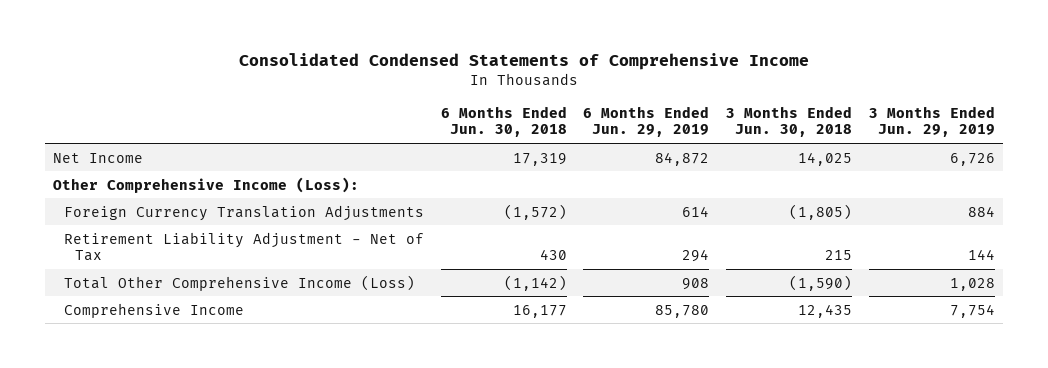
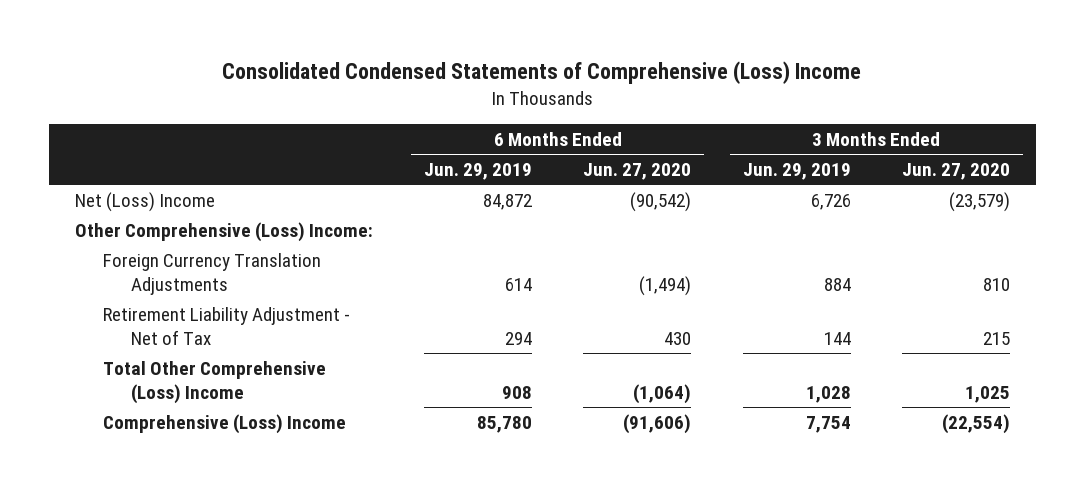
[238,53,809,71] Consolidated Condensed Statements of Comprehensive Income -> [222,60,862,84] Consolidated Condensed Statements of Comprehensive (Loss) Income
[440,106,567,138] 6 Months Ended Jun. 30, 2018 -> none
[726,106,853,138] 3 Months Ended Jun. 30, 2018 -> none
none -> [583,163,692,181] Jun. 27, 2020
none -> [901,163,1010,181] Jun. 27, 2020
[52,152,143,163] Net Income -> [74,191,215,212] Net (Loss) Income
[52,176,359,193] Other Comprehensive Income (Loss): -> [74,221,373,242] Other Comprehensive (Loss) Income:
[63,274,415,291] Total Other Comprehensive Income (Loss) -> [102,360,326,404] Total Other Comprehensive (Loss) Income
[63,302,244,318] Comprehensive Income -> [102,413,346,434] Comprehensive (Loss) Income

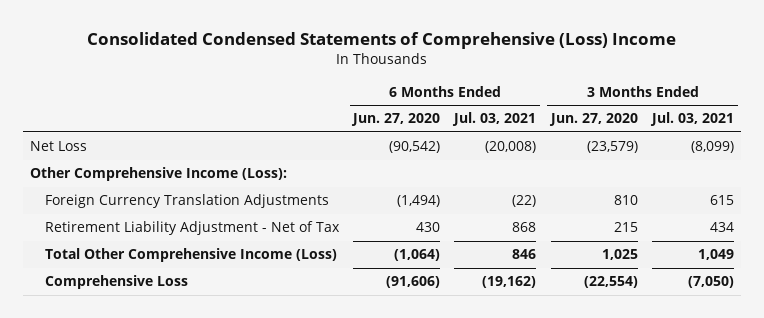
[423,163,532,181] Jun. 29, 2019 -> none
[742,163,851,181] Jun. 29, 2019 -> none
none -> [452,112,537,127] Jul. 03, 2021
none -> [650,112,735,127] Jul. 03, 2021
[74,191,215,212] Net (Loss) Income -> [30,141,88,152] Net Loss
[74,221,373,242] Other Comprehensive (Loss) Income: -> [30,167,288,182] Other Comprehensive Income (Loss):
[102,360,326,404] Total Other Comprehensive (Loss) Income -> [44,248,337,263] Total Other Comprehensive Income (Loss)
[102,413,346,434] Comprehensive (Loss) Income -> [44,275,188,290] Comprehensive Loss

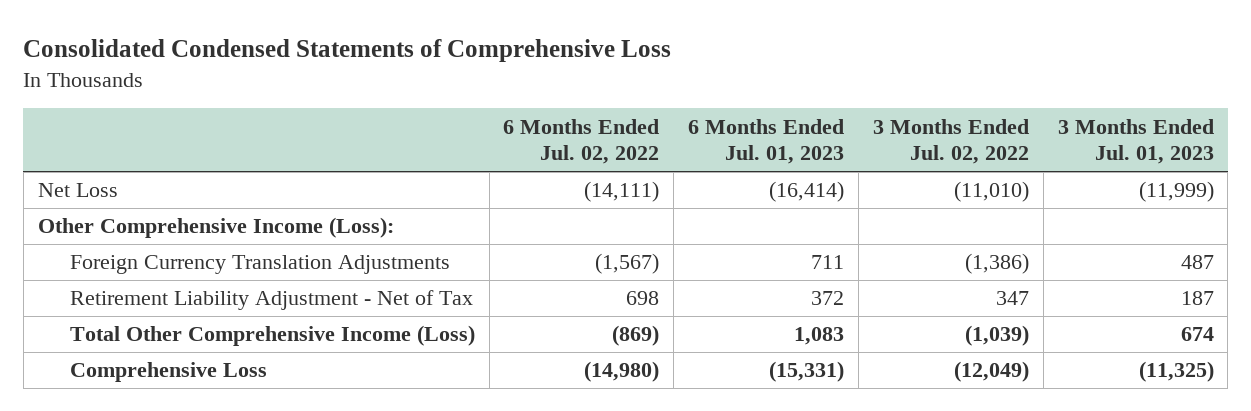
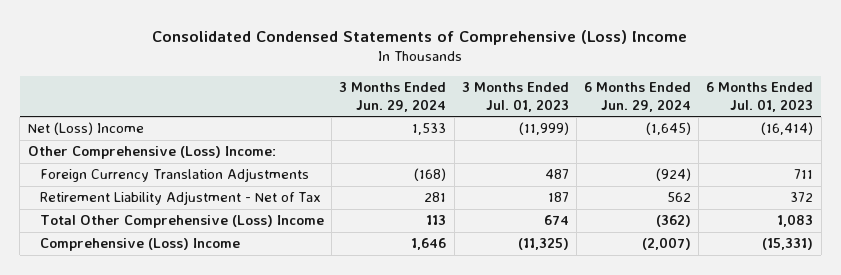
[23,39,672,63] Consolidated Condensed Statements of Comprehensive Loss -> [152,30,688,46] Consolidated Condensed Statements of Comprehensive (Loss) Income
[503,118,660,165] 6 Months Ended Jul. 02, 2022 -> none
[872,118,1029,165] 3 Months Ended Jul. 02, 2022 -> none
none -> [339,82,447,112] 3 Months Ended Jun. 29, 2024
none -> [584,82,692,112] 6 Months Ended Jun. 29, 2024
[37,183,118,198] Net Loss -> [27,122,144,136] Net (Loss) Income
[37,217,394,239] Other Comprehensive Income (Loss): -> [27,146,276,160] Other Comprehensive (Loss) Income:
[69,325,475,347] Total Other Comprehensive Income (Loss) -> [40,215,325,229] Total Other Comprehensive (Loss) Income
[69,362,267,383] Comprehensive Loss -> [40,238,241,252] Comprehensive (Loss) Income

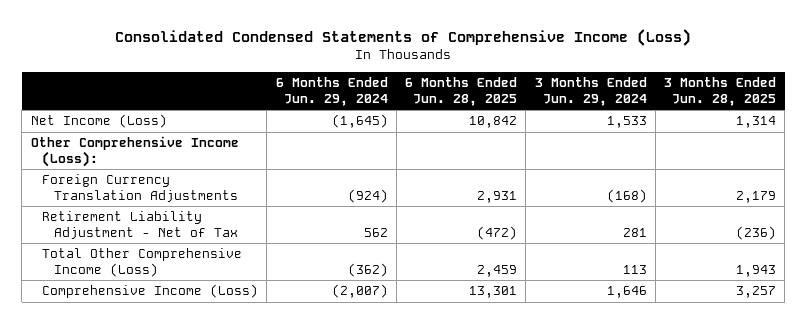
[152,30,688,46] Consolidated Condensed Statements of Comprehensive (Loss) Income -> [115,28,692,46] Consolidated Condensed Statements of Comprehensive Income (Loss)
[461,82,569,112] 3 Months Ended Jul. 01, 2023 -> none
[706,82,814,112] 6 Months Ended Jul. 01, 2023 -> none
none -> [405,77,518,106] 6 Months Ended Jun. 28, 2025
none -> [664,77,777,106] 3 Months Ended Jun. 28, 2025
[27,122,144,136] Net (Loss) Income -> [30,114,167,129] Net Income (Loss)
[27,146,276,160] Other Comprehensive (Loss) Income: -> [30,136,239,168] Other Comprehensive Income (Loss):
[40,215,325,229] Total Other Comprehensive (Loss) Income -> [42,248,243,278] Total Other Comprehensive Income (Loss)
[40,238,241,252] Comprehensive (Loss) Income -> [42,284,259,299] Comprehensive Income (Loss)

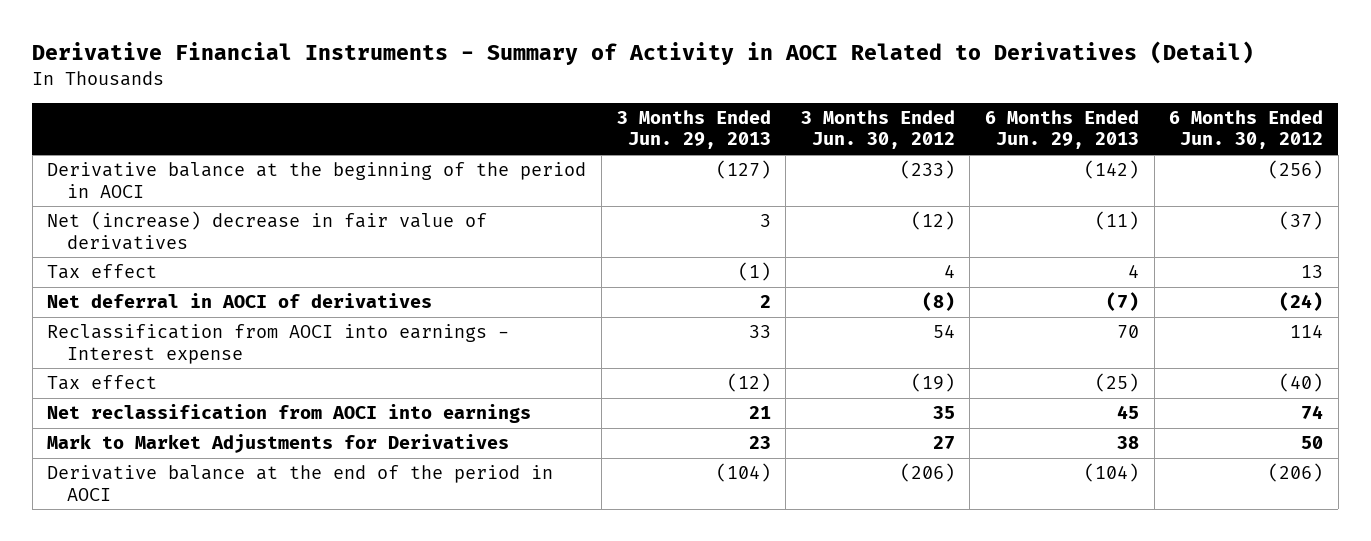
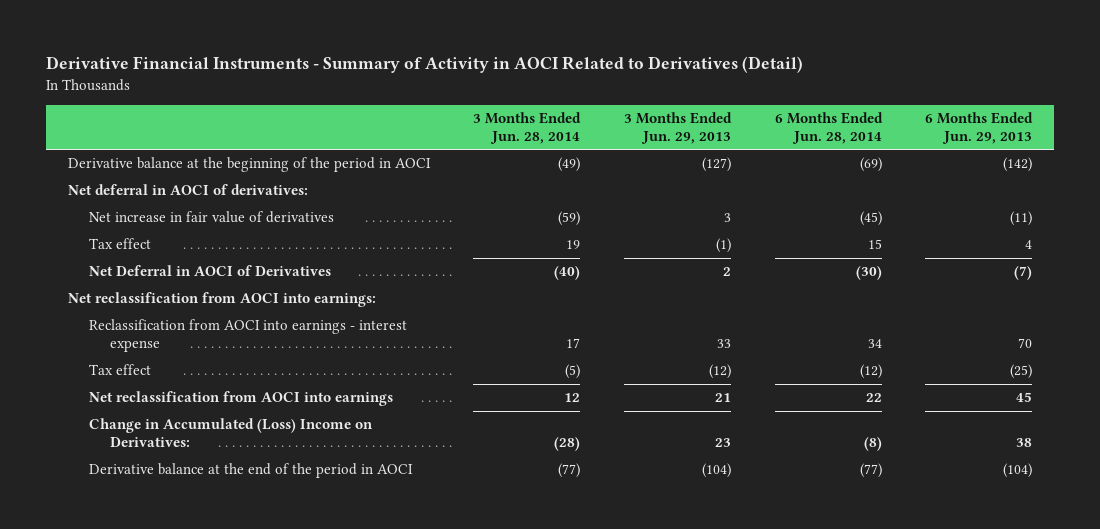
[800,110,955,150] 3 Months Ended Jun. 30, 2012 -> none
[1169,110,1324,150] 6 Months Ended Jun. 30, 2012 -> none
none -> [473,111,582,144] 3 Months Ended Jun. 28, 2014
none -> [774,111,883,144] 6 Months Ended Jun. 28, 2014
none -> [67,184,308,196] Net deferral in AOCI of derivatives:
[47,211,488,250] Net (increase) decrease in fair value of derivatives -> [89,211,335,224] Net increase in fair value of derivatives
[47,293,433,309] Net deferral in AOCI of derivatives -> [89,265,332,277] Net Deferral in AOCI of Derivatives
none -> [67,292,376,308] Net reclassification from AOCI into earnings:
[47,324,510,364] Reclassification from AOCI into earnings - Interest expense -> [89,319,408,353] Reclassification from AOCI into earnings - interest expense
[47,434,510,454] Mark to Market Adjustments for Derivatives -> [89,418,374,448] Change in Accumulated (Loss) Income on Derivatives:

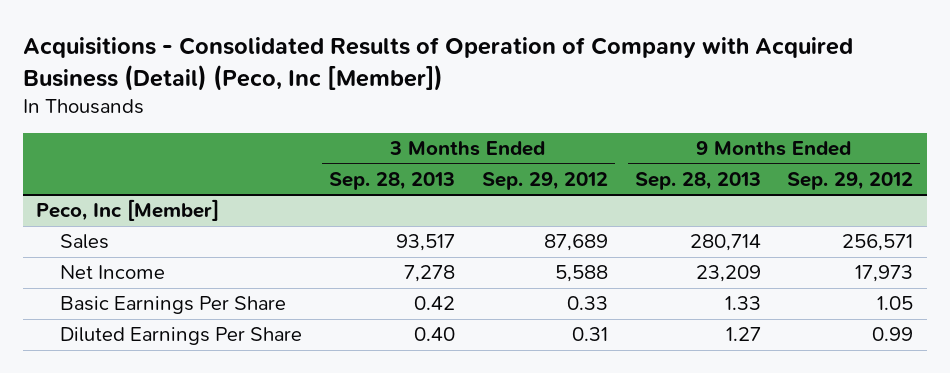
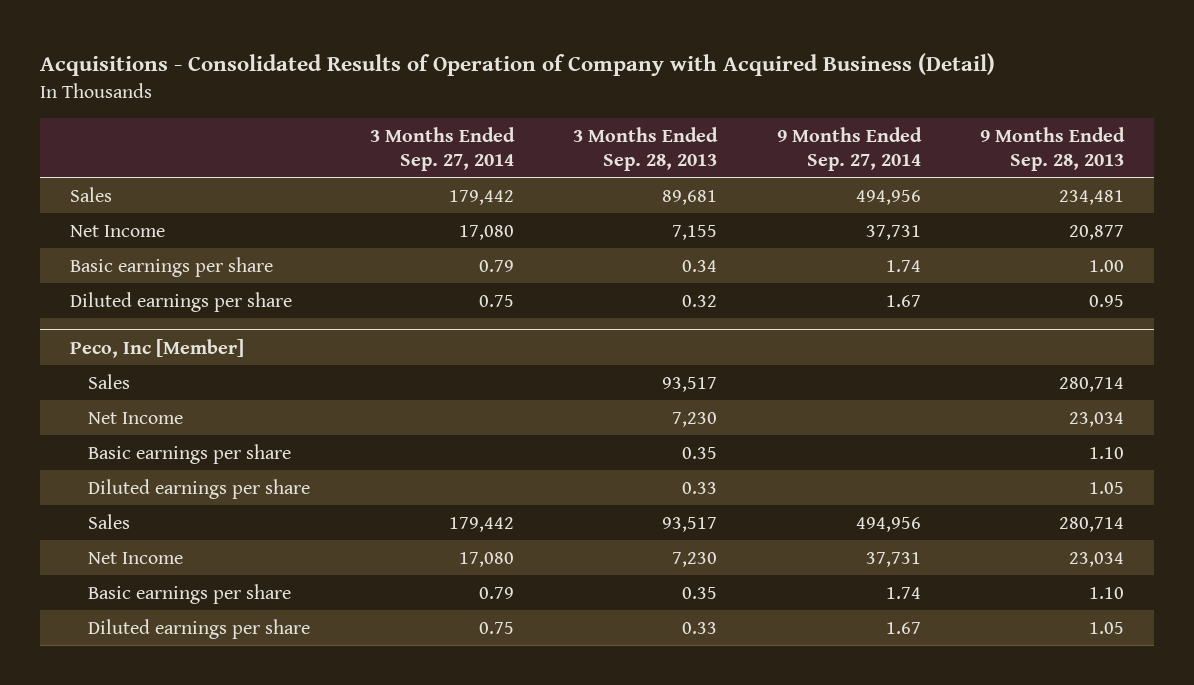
[22,37,853,91] Acquisitions - Consolidated Results of Operation of Company with Acquired Business (Detail) (Peco, Inc [Member]) -> [40,53,996,77] Acquisitions - Consolidated Results of Operation of Company with Acquired Business (Detail)
[481,172,608,191] Sep. 29, 2012 -> none
[787,172,914,191] Sep. 29, 2012 -> none
none -> [369,127,515,171] 3 Months Ended Sep. 27, 2014
none -> [776,127,922,171] 9 Months Ended Sep. 27, 2014
none -> [70,186,113,202] Sales
none -> [70,224,166,237] Net Income
none -> [70,256,274,277] Basic earnings per share
none -> [70,291,293,312] Diluted earnings per share
[403,265,455,283] 7,278 -> [672,411,718,427] 7,230
[695,265,761,283] 23,209 -> [1069,411,1125,427] 23,034
[60,296,287,315] Basic Earnings Per Share -> [88,443,292,464] Basic earnings per share
[413,296,455,311] 0.42 -> [682,446,718,459] 0.35
[724,296,761,311] 1.33 -> [1089,446,1125,459] 1.10
[60,327,303,346] Diluted Earnings Per Share -> [88,478,311,499] Diluted earnings per share
[413,327,455,342] 0.40 -> [682,481,718,494] 0.33
[725,327,761,342] 1.27 -> [1089,481,1125,494] 1.05
none -> [88,513,131,529] Sales
none -> [88,551,184,564] Net Income
none -> [88,583,292,604] Basic earnings per share
none -> [88,618,311,639] Diluted earnings per share

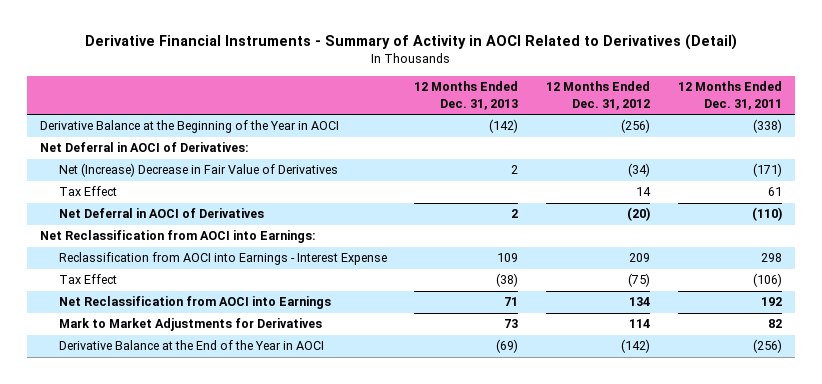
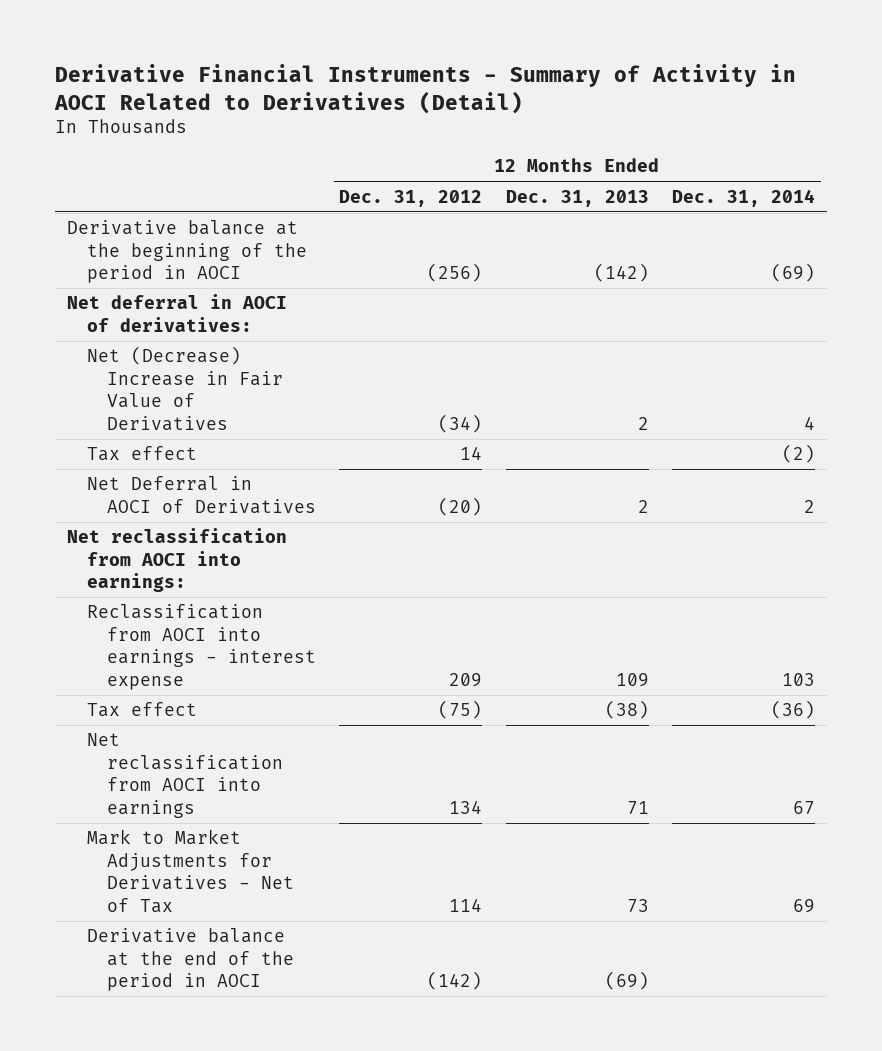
[677,81,782,110] 12 Months Ended Dec. 31, 2011 -> none
none -> [672,188,816,207] Dec. 31, 2014
[40,120,340,134] Derivative Balance at the Beginning of the Year in AOCI -> [66,220,307,284] Derivative balance at the beginning of the period in AOCI
[40,142,250,153] Net Deferral in AOCI of Derivatives: -> [66,294,287,332] Net deferral in AOCI of derivatives:
[58,163,338,178] Net (Increase) Decrease in Fair Value of Derivatives -> [86,346,283,431] Net (Decrease) Increase in Fair Value of Derivatives
[58,186,117,197] Tax Effect -> [86,446,197,462] Tax effect
[40,230,317,244] Net Reclassification from AOCI into Earnings: -> [66,528,287,593] Net reclassification from AOCI into earnings:
[58,252,387,266] Reclassification from AOCI into Earnings - Interest Expense -> [86,604,316,690] Reclassification from AOCI into earnings - interest expense
[58,274,117,285] Tax Effect -> [86,702,197,718] Tax effect
[58,296,331,310] Net Reclassification from AOCI into Earnings -> [86,733,283,818] Net reclassification from AOCI into earnings
[58,318,322,332] Mark to Market Adjustments for Derivatives -> [86,829,294,913] Mark to Market Adjustments for Derivatives - Net of Tax
[58,340,324,351] Derivative Balance at the End of the Year in AOCI -> [86,928,294,992] Derivative balance at the end of the period in AOCI

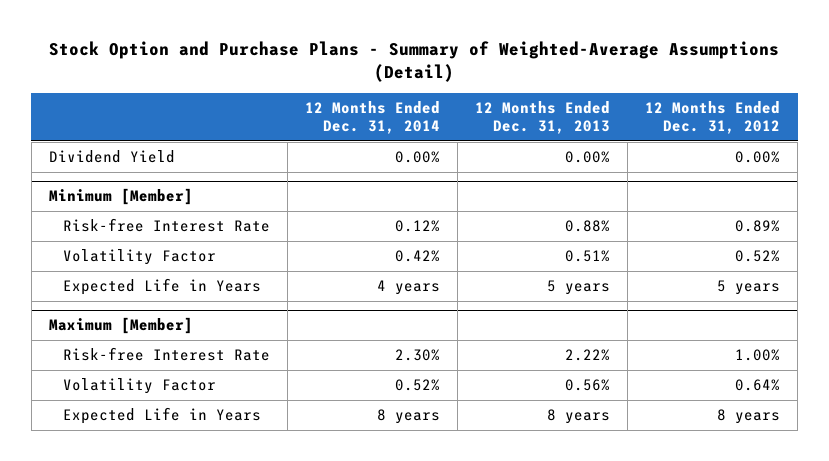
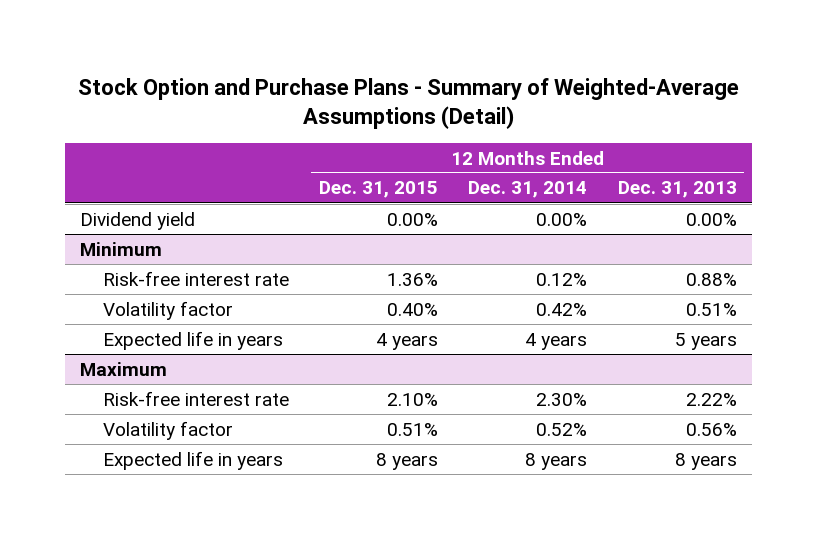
[645,100,781,135] 12 Months Ended Dec. 31, 2012 -> none
none -> [319,181,439,199] Dec. 31, 2015
[48,150,175,164] Dividend Yield -> [80,211,196,230] Dividend yield
[48,188,193,206] Minimum [Member] -> [80,241,163,256] Minimum
[62,218,270,233] Risk-free Interest Rate -> [102,270,289,286] Risk-free interest rate
[62,249,216,266] Volatility Factor -> [102,300,233,320] Volatility factor
[62,278,261,296] Expected Life in Years -> [102,330,283,350] Expected life in years
[48,317,193,335] Maximum [Member] -> [80,361,168,376] Maximum
[62,347,270,362] Risk-free Interest Rate -> [102,390,289,406] Risk-free interest rate
[62,378,216,395] Volatility Factor -> [102,420,233,440] Volatility factor
[62,407,261,425] Expected Life in Years -> [102,450,283,470] Expected life in years

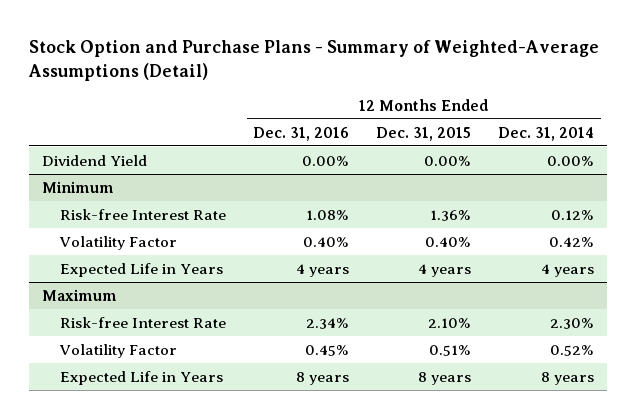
[617,181,737,199] Dec. 31, 2013 -> none
none -> [253,126,350,141] Dec. 31, 2016
[80,211,196,230] Dividend yield -> [42,154,148,166] Dividend Yield
[102,270,289,286] Risk-free interest rate -> [60,208,227,220] Risk-free Interest Rate
[102,300,233,320] Volatility factor -> [59,235,178,250] Volatility Factor
[102,330,283,350] Expected life in years -> [60,262,224,277] Expected Life in Years
[102,390,289,406] Risk-free interest rate -> [60,316,227,328] Risk-free Interest Rate
[102,420,233,440] Volatility factor -> [59,343,178,358] Volatility Factor
[102,450,283,470] Expected life in years -> [60,370,224,385] Expected Life in Years

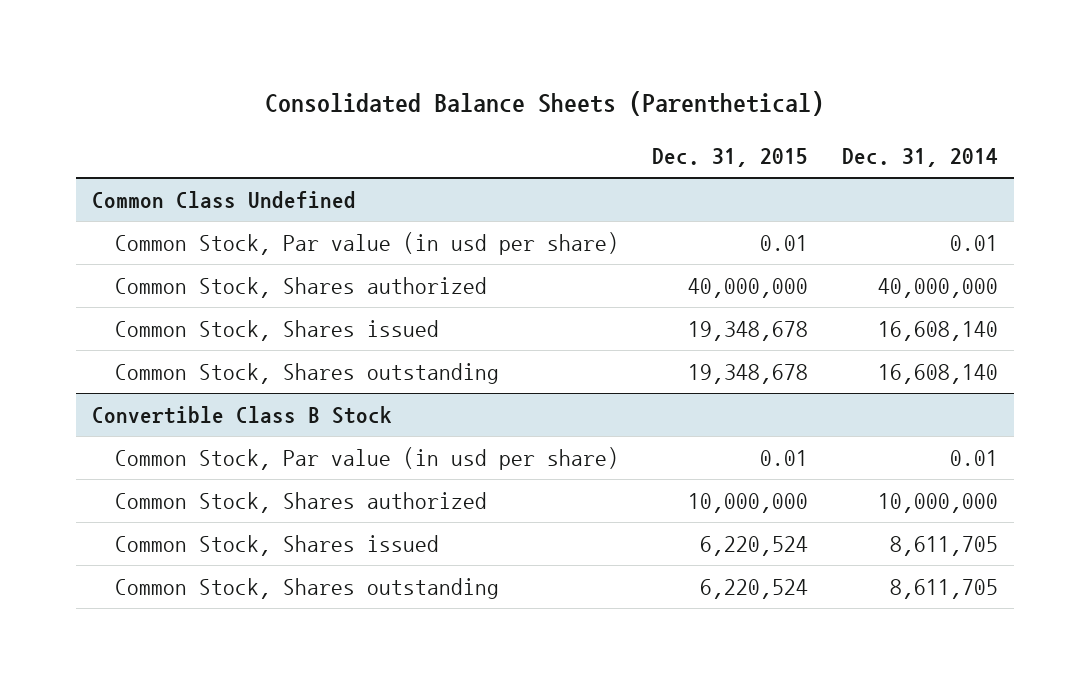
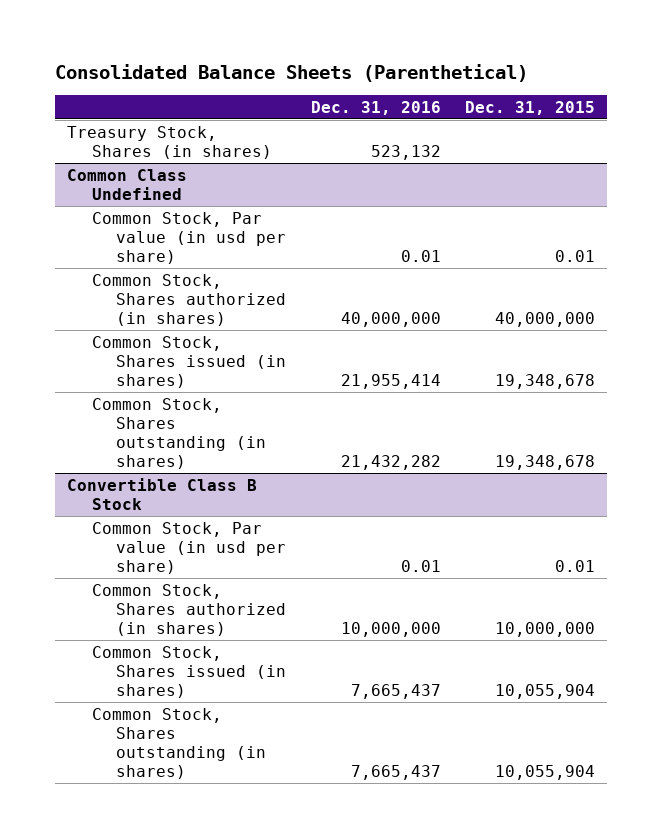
[841,147,998,167] Dec. 31, 2014 -> none
none -> [310,100,441,115] Dec. 31, 2016
none -> [66,125,272,159] Treasury Stock, Shares (in shares)
[115,277,488,299] Common Stock, Shares authorized -> [91,273,287,326] Common Stock, Shares authorized (in shares)
[115,320,440,342] Common Stock, Shares issued -> [91,335,287,388] Common Stock, Shares issued (in shares)
[115,363,500,385] Common Stock, Shares outstanding -> [91,397,267,469] Common Stock, Shares outstanding (in shares)
[115,492,488,514] Common Stock, Shares authorized -> [91,583,287,636] Common Stock, Shares authorized (in shares)
[115,535,440,557] Common Stock, Shares issued -> [91,645,287,698] Common Stock, Shares issued (in shares)
[700,536,809,557] 6,220,524 -> [494,683,595,699] 10,055,904
[115,578,500,600] Common Stock, Shares outstanding -> [91,707,267,779] Common Stock, Shares outstanding (in shares)
[700,579,809,600] 6,220,524 -> [494,764,595,780] 10,055,904

